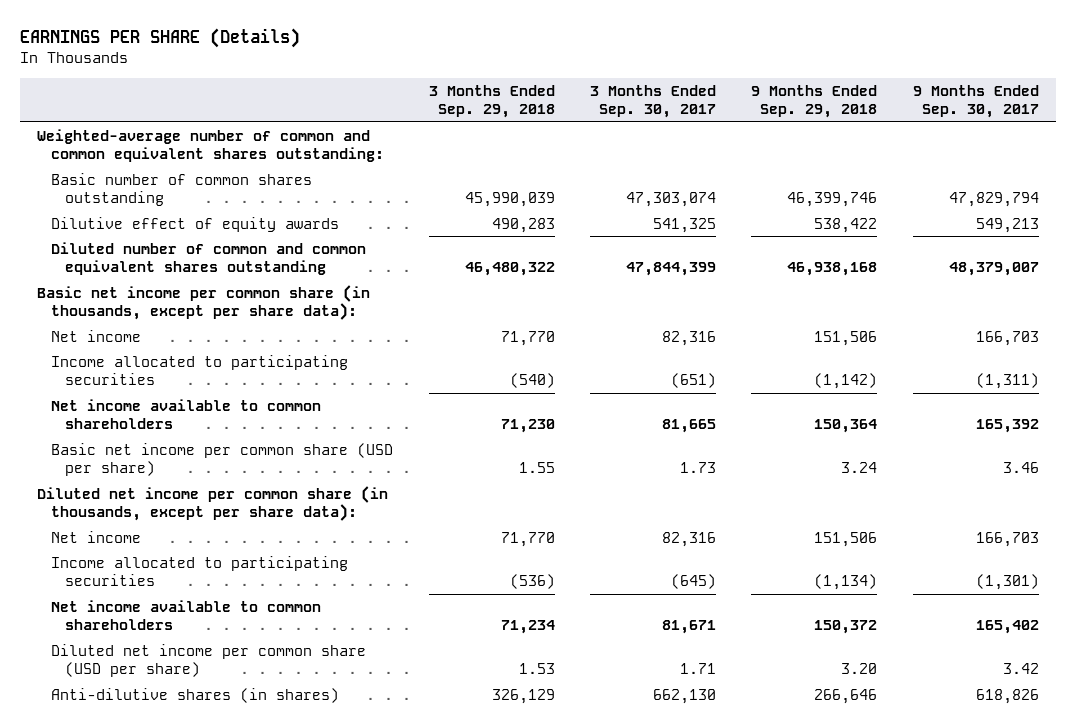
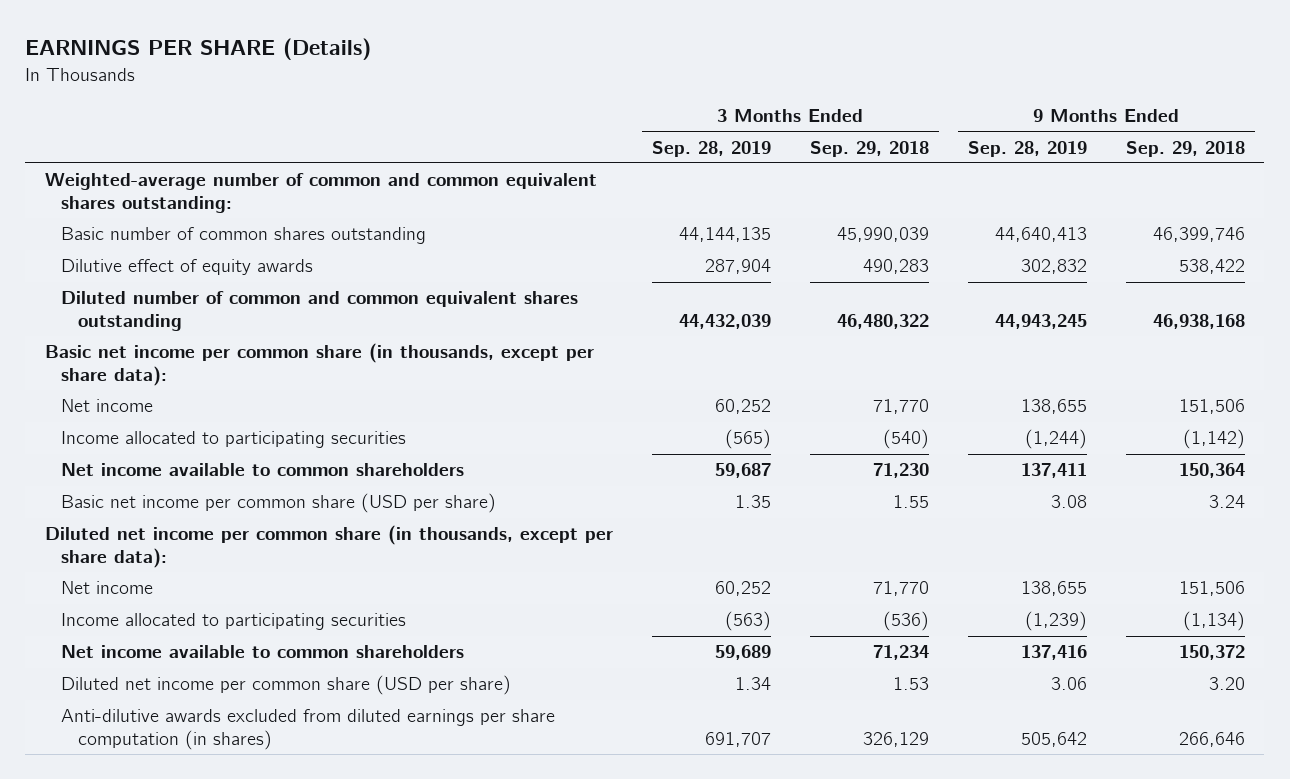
[589,85,716,119] 3 Months Ended Sep. 30, 2017 -> none
[912,85,1039,119] 9 Months Ended Sep. 30, 2017 -> none
none -> [651,140,771,157] Sep. 28, 2019
none -> [967,140,1087,157] Sep. 28, 2019
[51,687,340,703] Anti-dilutive shares (in shares) -> [61,709,556,750] Anti-dilutive awards excluded from diluted earnings per share computation (in shares)

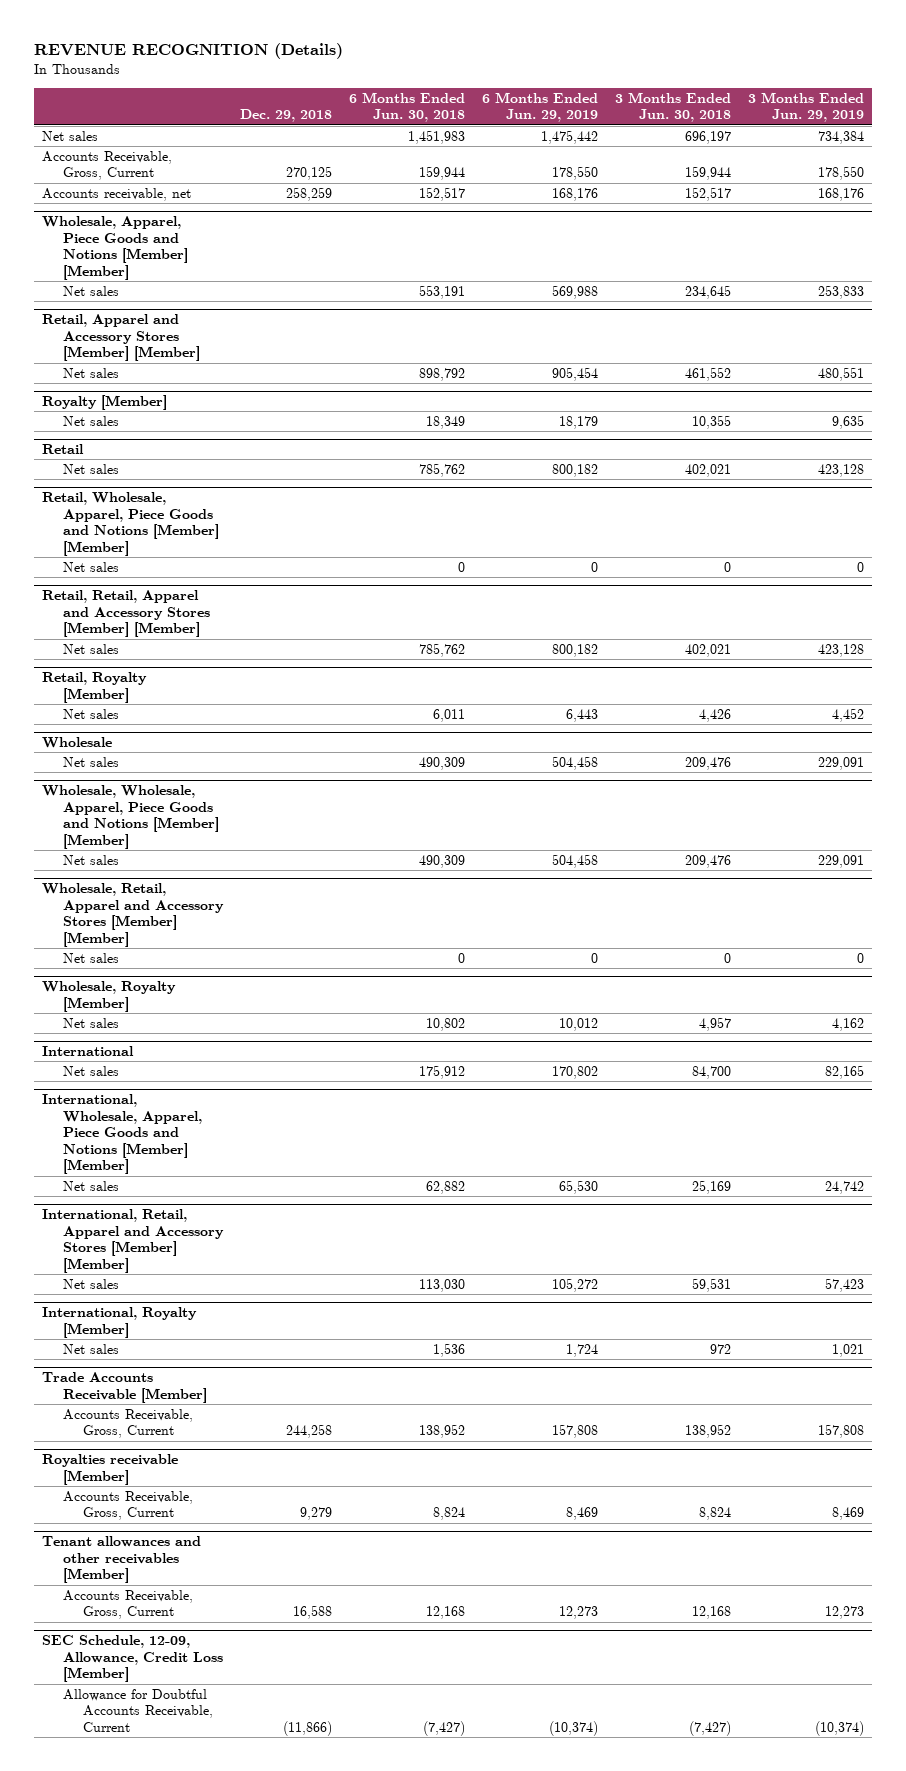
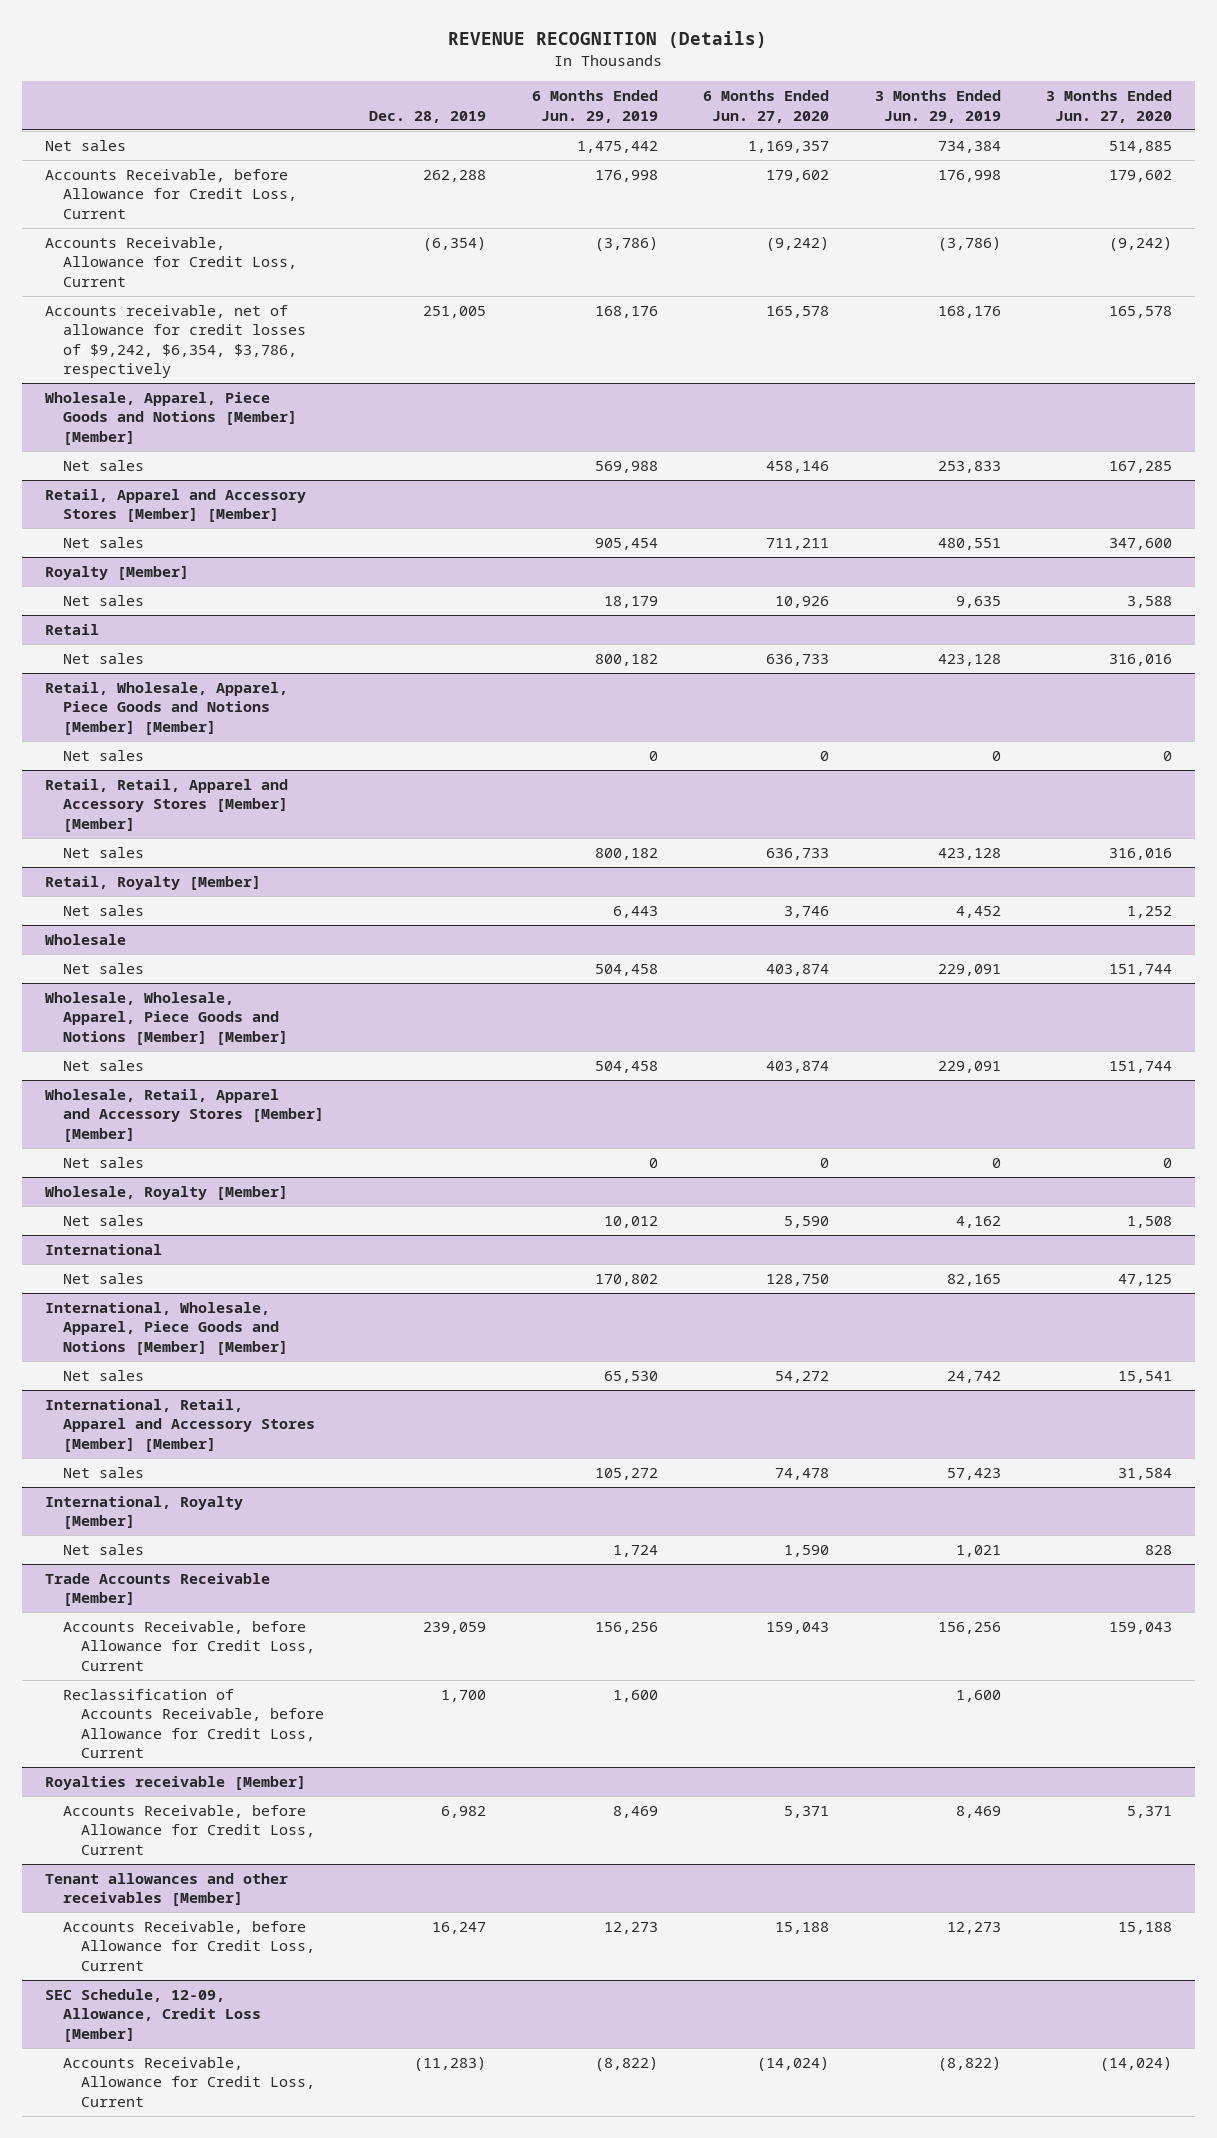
[239,109,332,123] Dec. 29, 2018 -> none
[348,91,465,123] 6 Months Ended Jun. 30, 2018 -> none
[614,91,731,123] 3 Months Ended Jun. 30, 2018 -> none
none -> [369,110,487,123] Dec. 28, 2019
none -> [703,90,830,123] 6 Months Ended Jun. 27, 2020
none -> [1046,90,1173,123] 3 Months Ended Jun. 27, 2020
[42,150,173,181] Accounts Receivable, Gross, Current -> [44,169,297,219] Accounts Receivable, before Allowance for Credit Loss, Current
[551,166,598,181] 178,550 -> [594,170,658,183] 176,998
[817,166,864,181] 178,550 -> [937,170,1001,183] 176,998
none -> [44,237,297,287] Accounts Receivable, Allowance for Credit Loss, Current
[42,187,192,201] Accounts receivable, net -> [44,305,306,378] Accounts receivable, net of allowance for credit losses of $9,242, $6,354, $3,786, respectively
[62,1408,193,1439] Accounts Receivable, Gross, Current -> [62,1621,315,1671] Accounts Receivable, before Allowance for Credit Loss, Current
[551,1424,598,1439] 157,808 -> [594,1622,658,1635] 156,256
[817,1424,864,1439] 157,808 -> [937,1622,1001,1635] 156,256
none -> [62,1689,324,1758] Reclassification of Accounts Receivable, before Allowance for Credit Loss, Current
[62,1490,193,1521] Accounts Receivable, Gross, Current -> [62,1805,315,1855] Accounts Receivable, before Allowance for Credit Loss, Current
[62,1589,193,1620] Accounts Receivable, Gross, Current -> [62,1921,315,1971] Accounts Receivable, before Allowance for Credit Loss, Current
[62,1688,214,1732] Allowance for Doubtful Accounts Receivable, Current -> [62,2057,315,2107] Accounts Receivable, Allowance for Credit Loss, Current
[548,1720,598,1736] (10,374) -> [594,2057,658,2072] (8,822)
[814,1720,864,1736] (10,374) -> [937,2057,1001,2072] (8,822)

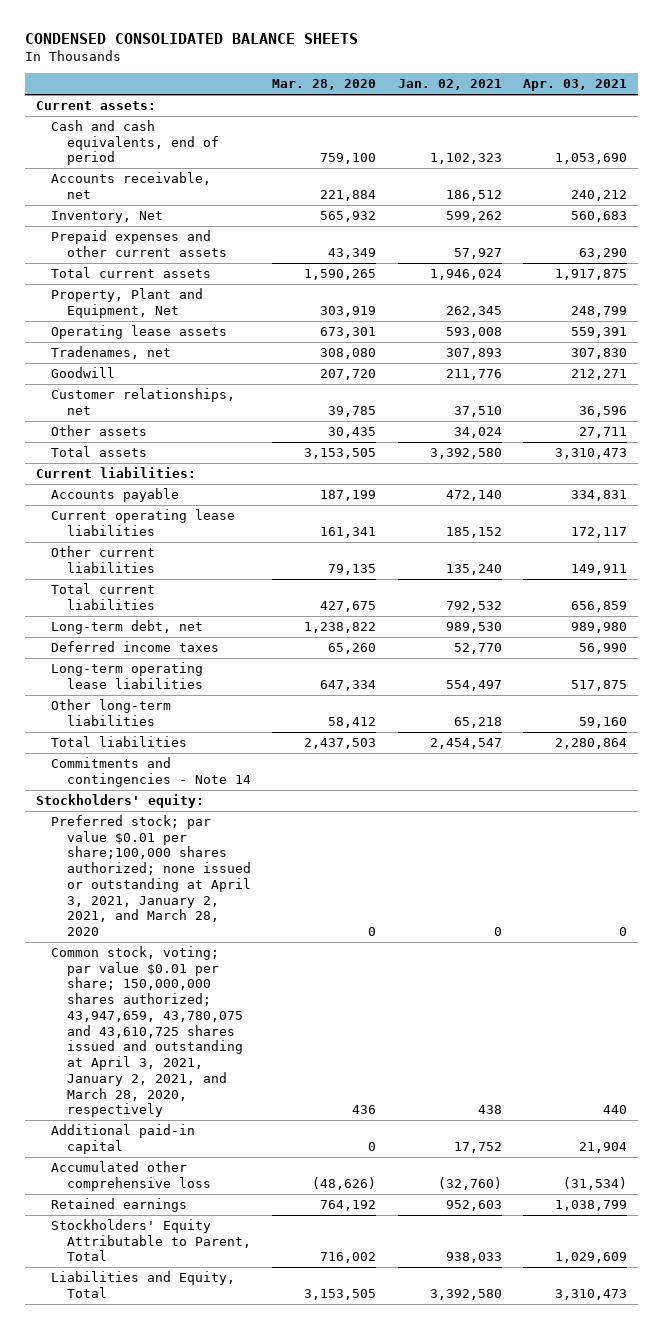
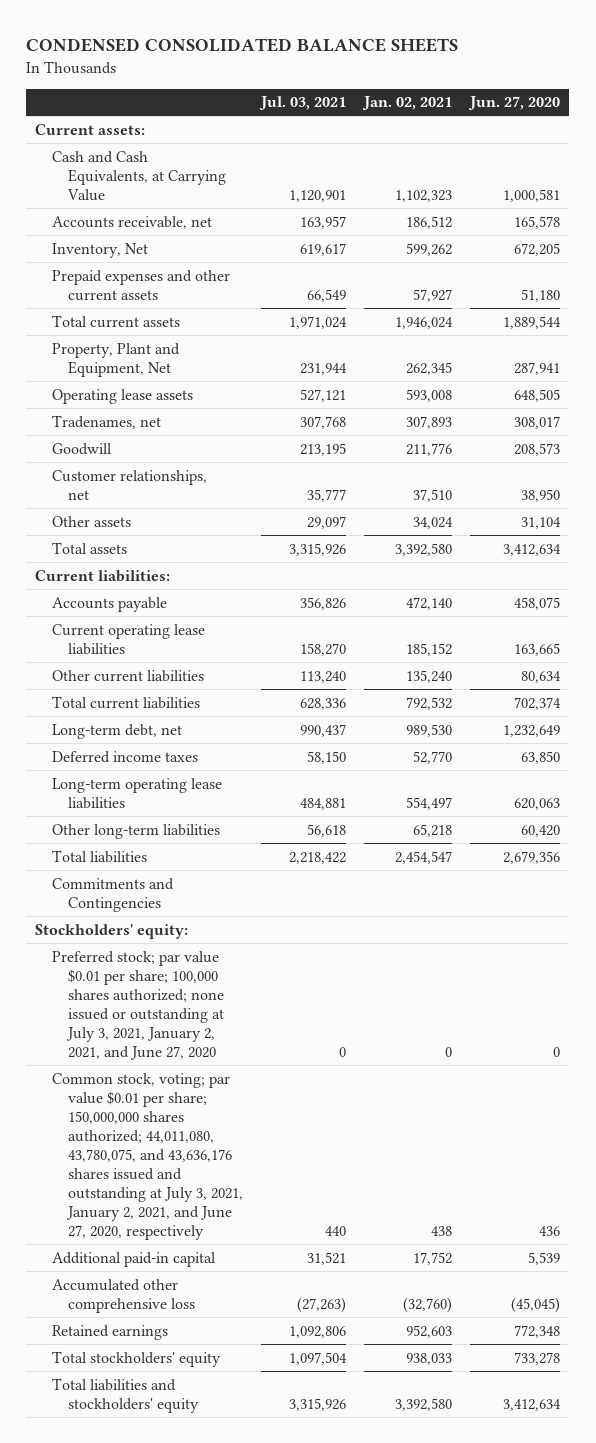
[272,79,377,91] Mar. 28, 2020 -> none
[523,79,628,92] Apr. 03, 2021 -> none
none -> [259,96,347,111] Jul. 03, 2021
none -> [468,96,561,111] Jun. 27, 2020
[51,119,219,166] Cash and cash equivalents, end of period -> [51,150,227,201] Cash and Cash Equivalents, at Carrying Value
[51,756,251,787] Commitments and contingencies - Note 14 -> [51,877,174,912] Commitments and Contingencies
[51,814,251,937] Preferred stock; par value $0.01 per share;100,000 shares authorized; none issued or outstanding at April 3, 2021, January 2, 2021, and March 28, 2020 -> [51,950,225,1060] Preferred stock; par value $0.01 per share; 100,000 shares authorized; none issued or outstanding at July 3, 2021, January 2, 2021, and June 27, 2020
[51,945,243,1118] Common stock, voting; par value $0.01 per share; 150,000,000 shares authorized; 43,947,659, 43,780,075 and 43,610,725 shares issued and outstanding at April 3, 2021, January 2, 2021, and March 28, 2020, respectively -> [51,1072,244,1240] Common stock, voting; par value $0.01 per share; 150,000,000 shares authorized; 44,011,080, 43,780,075, and 43,636,176 shares issued and outstanding at July 3, 2021, January 2, 2021, and June 27, 2020, respectively
[51,1218,251,1262] Stockholders' Equity Attributable to Parent, Total -> [51,1350,221,1367] Total stockholders' equity
[51,1270,236,1298] Liabilities and Equity, Total -> [51,1377,200,1413] Total liabilities and stockholders' equity

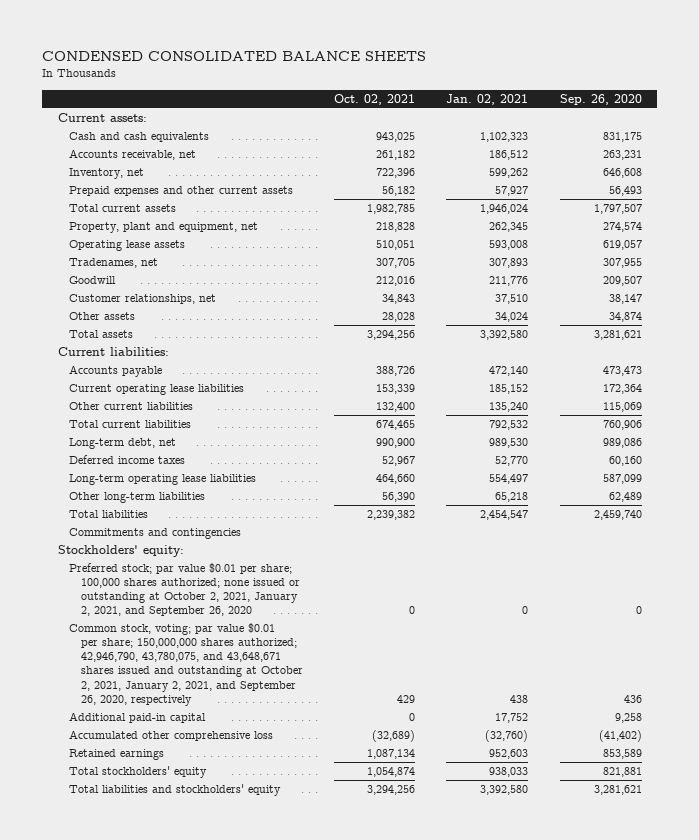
[259,96,347,111] Jul. 03, 2021 -> none
[468,96,561,111] Jun. 27, 2020 -> none
none -> [334,93,416,105] Oct. 02, 2021
none -> [559,93,642,105] Sep. 26, 2020
[51,150,227,201] Cash and Cash Equivalents, at Carrying Value -> [69,132,210,143] Cash and cash equivalents
[51,242,148,258] Inventory, Net -> [69,168,145,180] Inventory, net
[51,342,180,377] Property, Plant and Equipment, Net -> [69,222,259,234] Property, plant and equipment, net
[51,877,174,912] Commitments and Contingencies -> [69,528,242,540] Commitments and contingencies
[51,950,225,1060] Preferred stock; par value $0.01 per share; 100,000 shares authorized; none issued or outstanding at July 3, 2021, January 2, 2021, and June 27, 2020 -> [69,563,300,617] Preferred stock; par value $0.01 per share; 100,000 shares authorized; none issued or outstanding at October 2, 2021, January 2, 2021, and September 26, 2020
[51,1072,244,1240] Common stock, voting; par value $0.01 per share; 150,000,000 shares authorized; 44,011,080, 43,780,075, and 43,636,176 shares issued and outstanding at July 3, 2021, January 2, 2021, and June 27, 2020, respectively -> [69,623,303,706] Common stock, voting; par value $0.01 per share; 150,000,000 shares authorized; 42,946,790, 43,780,075, and 43,648,671 shares issued and outstanding at October 2, 2021, January 2, 2021, and September 26, 2020, respectively

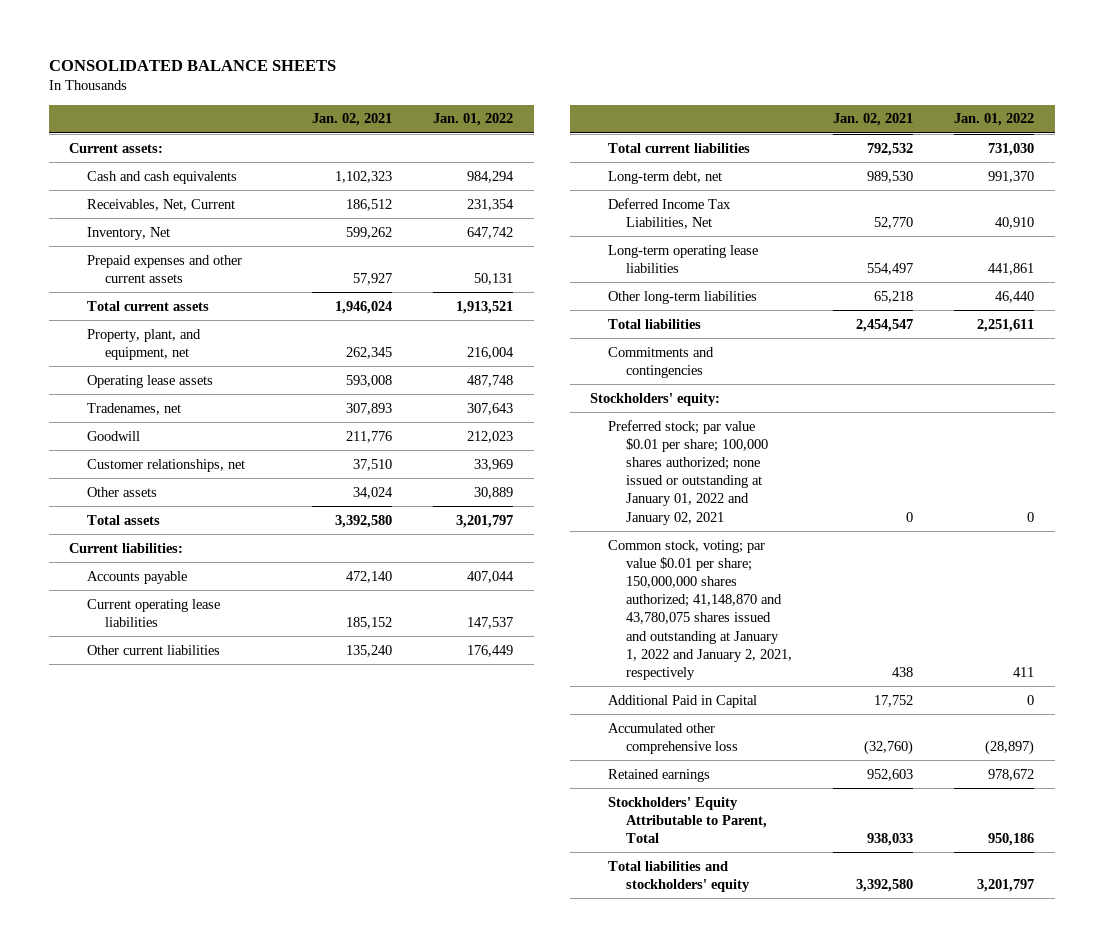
[42,50,427,61] CONDENSED CONSOLIDATED BALANCE SHEETS -> [48,59,336,71] CONSOLIDATED BALANCE SHEETS
[334,93,416,105] Oct. 02, 2021 -> none
[559,93,642,105] Sep. 26, 2020 -> none
none -> [433,113,514,127] Jan. 01, 2022
[69,149,197,161] Accounts receivable, net -> [86,198,235,211] Receivables, Net, Current
[69,168,145,180] Inventory, net -> [86,226,170,240] Inventory, Net
[69,222,259,234] Property, plant and equipment, net -> [86,328,201,360] Property, plant, and equipment, net
[69,455,186,465] Deferred income taxes -> [607,197,731,229] Deferred Income Tax Liabilities, Net
[69,563,300,617] Preferred stock; par value $0.01 per share; 100,000 shares authorized; none issued or outstanding at October 2, 2021, January 2, 2021, and September 26, 2020 -> [607,419,768,525] Preferred stock; par value $0.01 per share; 100,000 shares authorized; none issued or outstanding at January 01, 2022 and January 02, 2021
[69,623,303,706] Common stock, voting; par value $0.01 per share; 150,000,000 shares authorized; 42,946,790, 43,780,075, and 43,648,671 shares issued and outstanding at October 2, 2021, January 2, 2021, and September 26, 2020, respectively -> [607,539,792,680] Common stock, voting; par value $0.01 per share; 150,000,000 shares authorized; 41,148,870 and 43,780,075 shares issued and outstanding at January 1, 2022 and January 2, 2021, respectively
[69,712,207,724] Additional paid-in capital -> [607,694,757,708] Additional Paid in Capital
[69,766,208,779] Total stockholders' equity -> [607,796,767,844] Stockholders' Equity Attributable to Parent, Total

